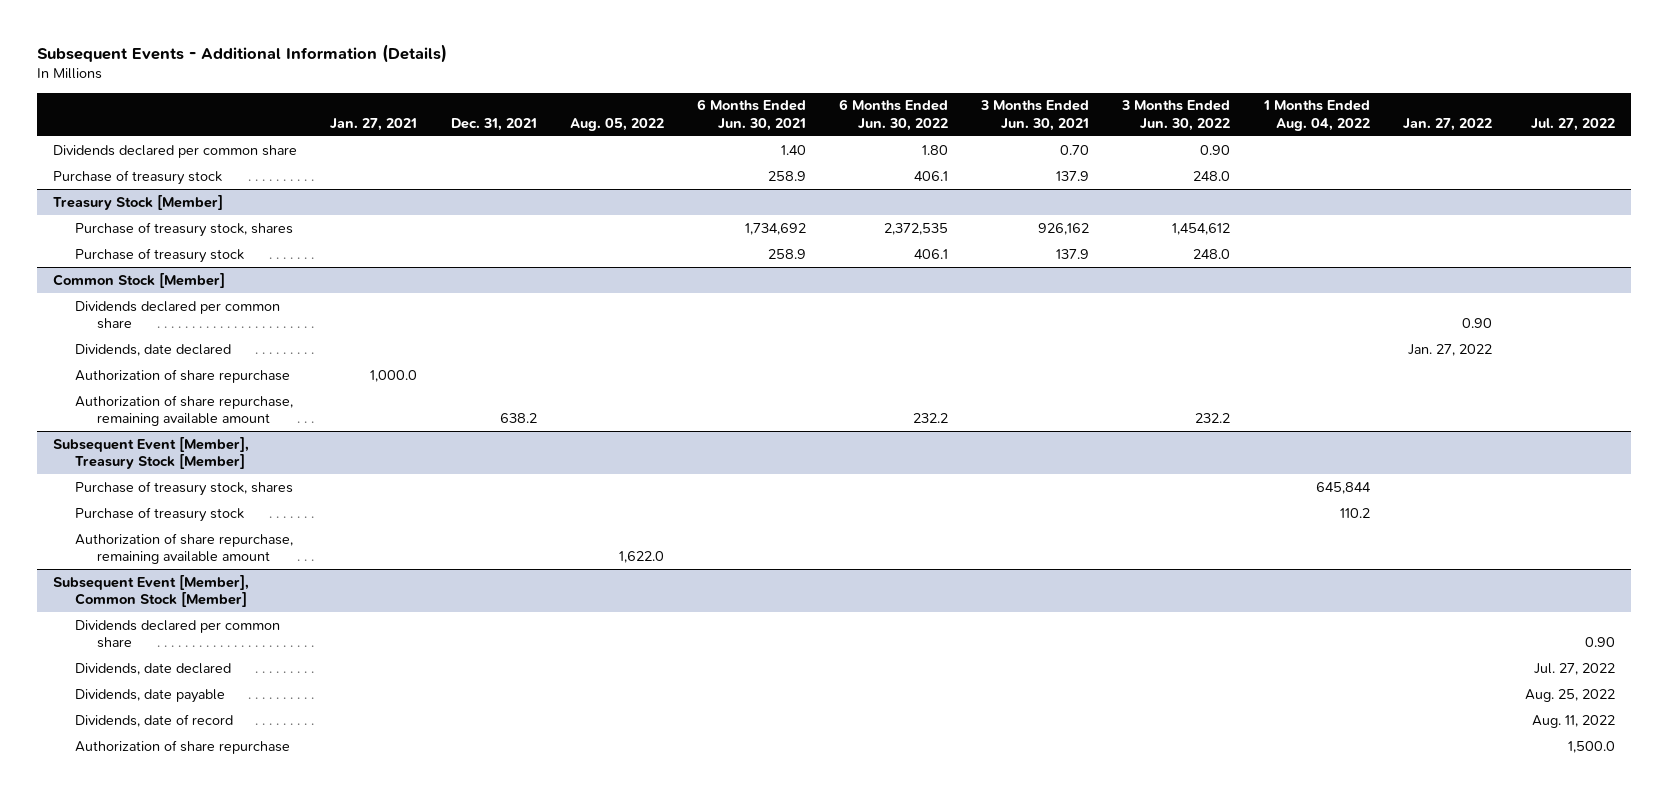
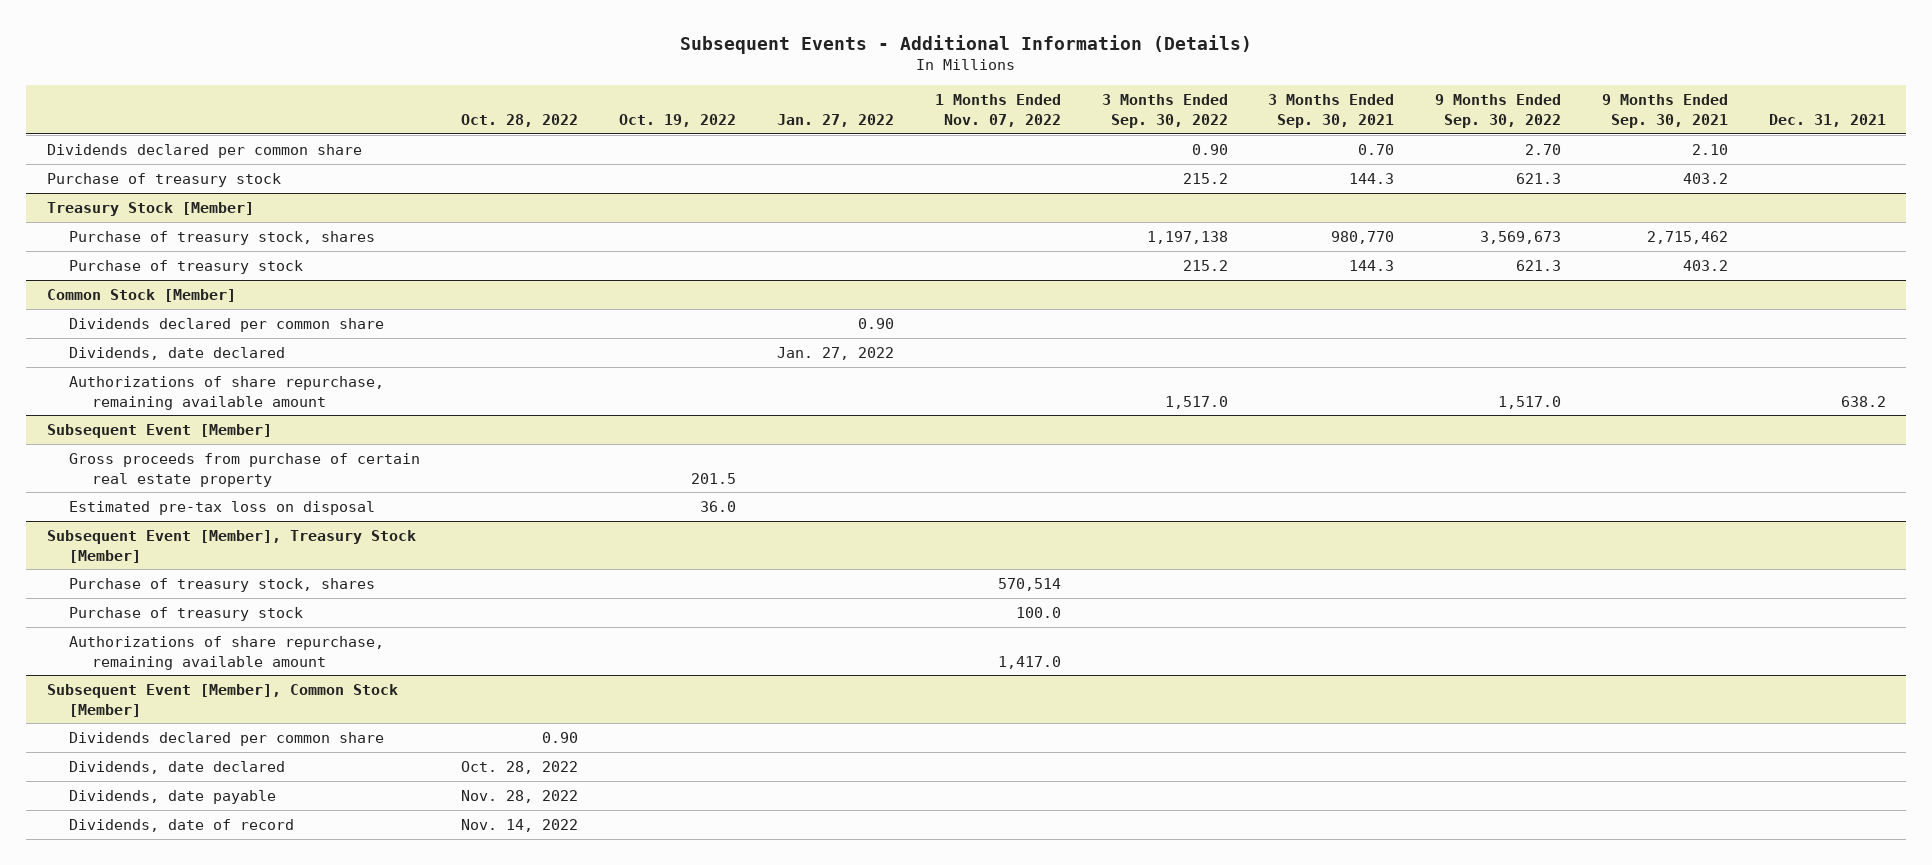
[330,117,418,131] Jan. 27, 2021 -> none
[569,117,664,131] Aug. 05, 2022 -> none
[696,99,806,131] 6 Months Ended Jun. 30, 2021 -> none
[839,99,949,131] 6 Months Ended Jun. 30, 2022 -> none
[980,100,1090,131] 3 Months Ended Jun. 30, 2021 -> none
[1121,100,1231,131] 3 Months Ended Jun. 30, 2022 -> none
[1262,100,1370,131] 1 Months Ended Aug. 04, 2022 -> none
[1530,117,1615,131] Jul. 27, 2022 -> none
none -> [461,113,579,127] Oct. 28, 2022
none -> [619,113,737,127] Oct. 19, 2022
none -> [934,94,1061,127] 1 Months Ended Nov. 07, 2022
none -> [1101,94,1228,128] 3 Months Ended Sep. 30, 2022
none -> [1268,94,1395,128] 3 Months Ended Sep. 30, 2021
none -> [1435,94,1562,128] 9 Months Ended Sep. 30, 2022
none -> [1601,94,1728,128] 9 Months Ended Sep. 30, 2021
[74,368,290,383] Authorization of share repurchase -> none
[74,394,293,427] Authorization of share repurchase, remaining available amount -> [69,375,385,410] Authorizations of share repurchase, remaining available amount
none -> [46,423,272,438] Subsequent Event [Member]
none -> [69,452,421,487] Gross proceeds from purchase of certain real estate property
none -> [69,500,376,515] Estimated pre-tax loss on disposal
[74,532,293,565] Authorization of share repurchase, remaining available amount -> [69,635,385,670] Authorizations of share repurchase, remaining available amount
[74,739,290,754] Authorization of share repurchase -> none

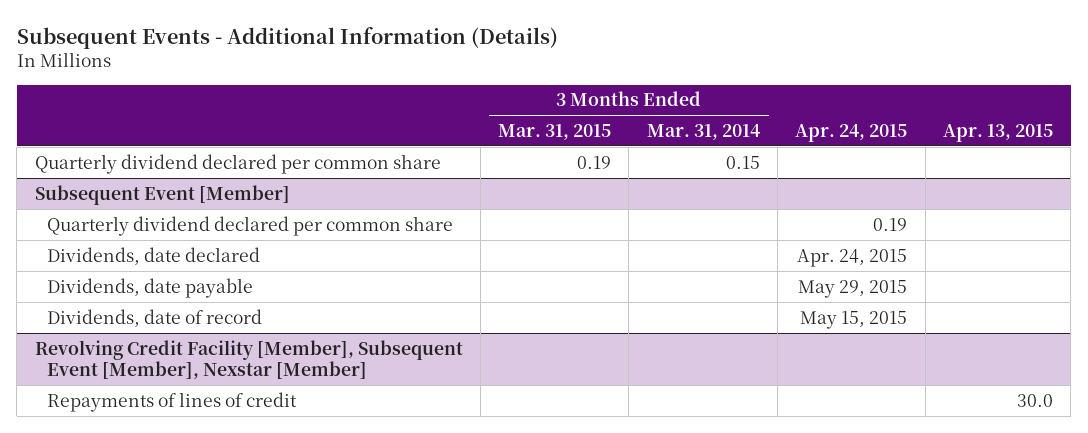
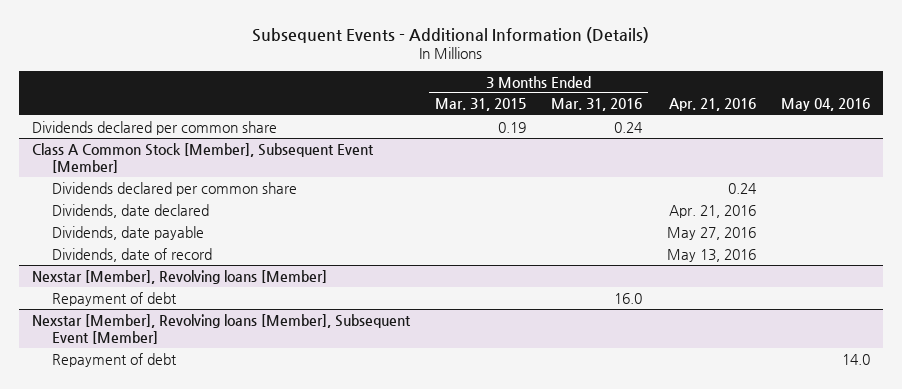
[646,123,760,140] Mar. 31, 2014 -> none
[795,123,908,142] Apr. 24, 2015 -> none
[943,123,1054,142] Apr. 13, 2015 -> none
none -> [551,98,643,112] Mar. 31, 2016
none -> [669,98,757,112] Apr. 21, 2016
none -> [781,98,871,112] May 04, 2016
[34,153,441,174] Quarterly dividend declared per common share -> [32,120,278,135] Dividends declared per common share
[34,184,290,205] Subsequent Event [Member] -> [32,142,375,173] Class A Common Stock [Member], Subsequent Event [Member]
[47,215,454,236] Quarterly dividend declared per common share -> [51,181,297,196] Dividends declared per common share
none -> [32,269,328,284] Nexstar [Member], Revolving loans [Member]
none -> [51,291,177,306] Repayment of debt
[34,339,463,379] Revolving Credit Facility [Member], Subsequent Event [Member], Nexstar [Member] -> [32,313,412,344] Nexstar [Member], Revolving loans [Member], Subsequent Event [Member]
[47,391,298,412] Repayments of lines of credit -> [51,352,177,367] Repayment of debt

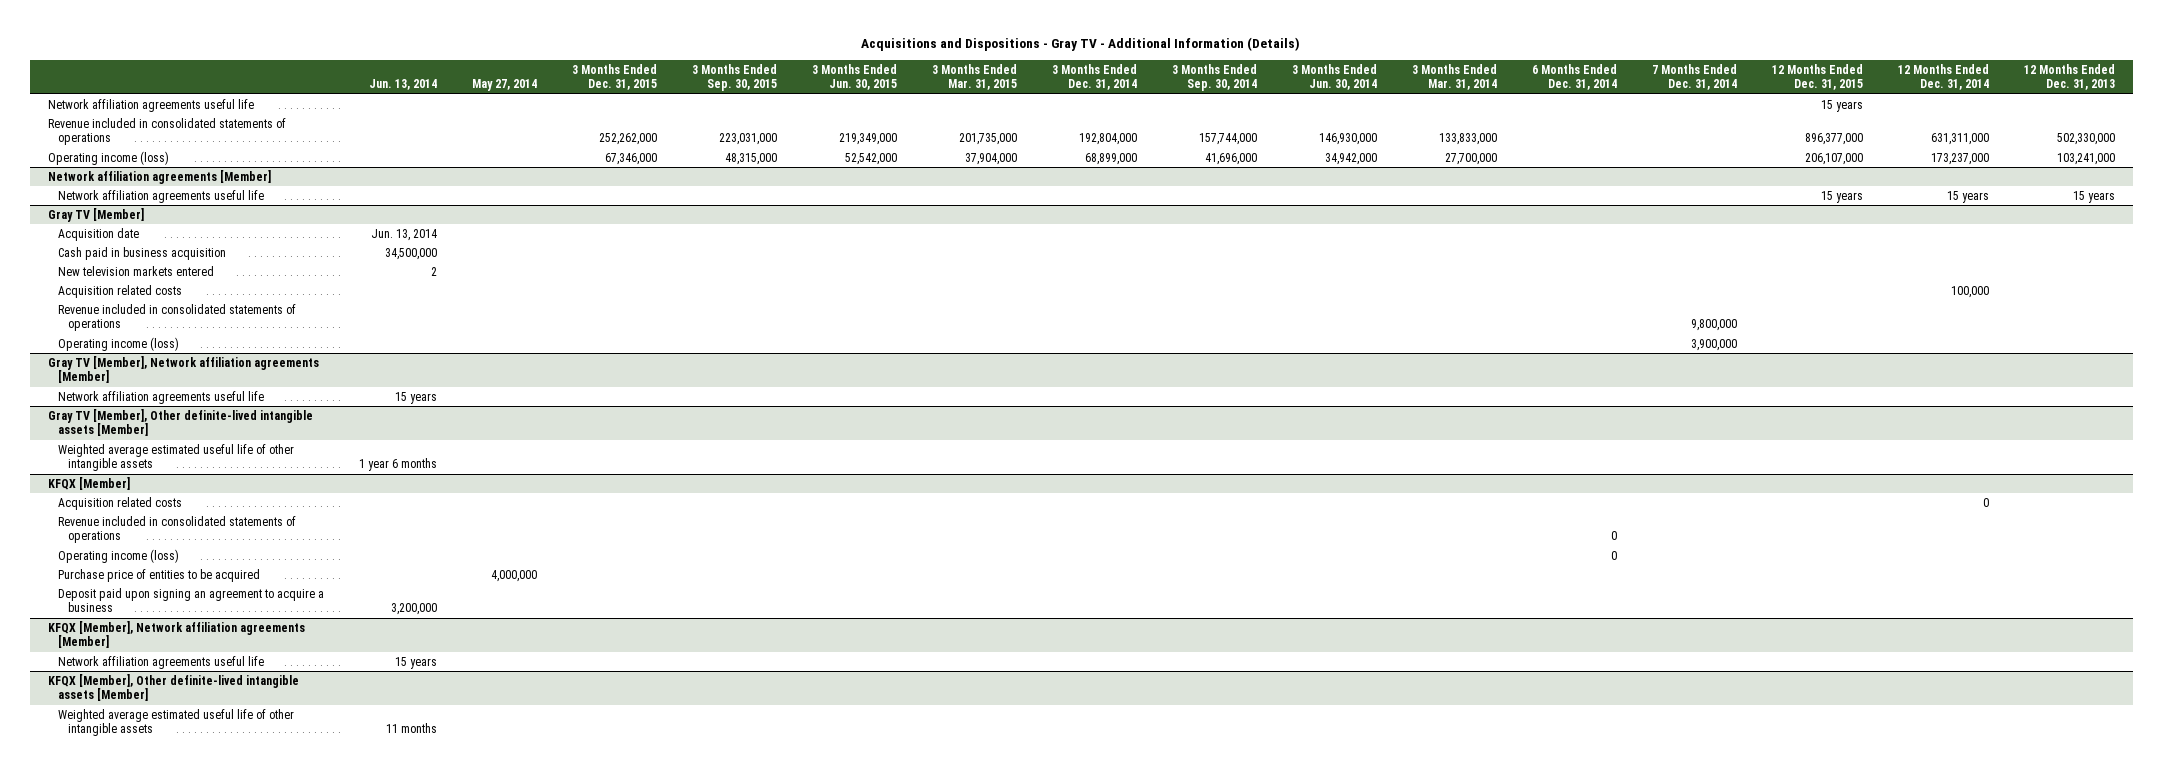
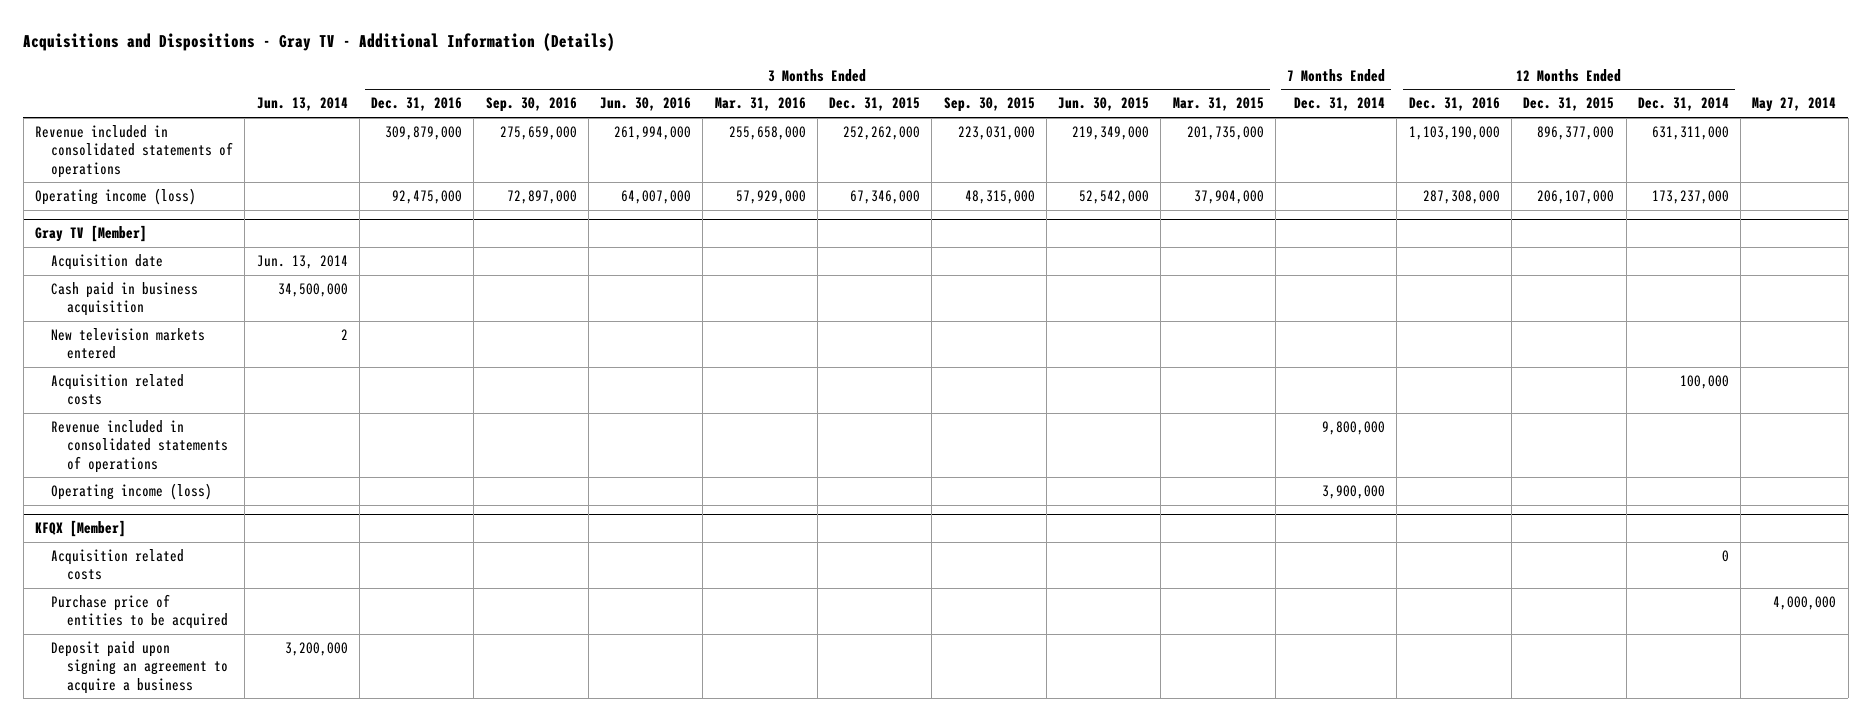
[1051,64,1137,91] 3 Months Ended Dec. 31, 2014 -> none
[1172,64,1258,92] 3 Months Ended Sep. 30, 2014 -> none
[1292,64,1378,91] 3 Months Ended Jun. 30, 2014 -> none
[1412,64,1498,91] 3 Months Ended Mar. 31, 2014 -> none
[1532,64,1618,91] 6 Months Ended Dec. 31, 2014 -> none
[2024,64,2116,91] 12 Months Ended Dec. 31, 2013 -> none
none -> [371,97,463,112] Dec. 31, 2016
none -> [485,97,577,113] Sep. 30, 2016
none -> [600,97,692,112] Jun. 30, 2016
none -> [714,97,806,112] Mar. 31, 2016
none -> [1408,97,1500,112] Dec. 31, 2016
[47,98,254,112] Network affiliation agreements useful life -> none
[47,169,271,184] Network affiliation agreements [Member] -> none
[57,189,264,203] Network affiliation agreements useful life -> none
[47,355,319,384] Gray TV [Member], Network affiliation agreements [Member] -> none
[57,390,264,404] Network affiliation agreements useful life -> none
[47,408,313,437] Gray TV [Member], Other definite-lived intangible assets [Member] -> none
[57,443,294,472] Weighted average estimated useful life of other intangible assets -> none
[57,515,296,544] Revenue included in consolidated statements of operations -> none
[57,548,179,563] Operating income (loss) -> none
[47,620,305,649] KFQX [Member], Network affiliation agreements [Member] -> none
[57,655,264,669] Network affiliation agreements useful life -> none
[47,673,299,702] KFQX [Member], Other definite-lived intangible assets [Member] -> none
[57,708,294,737] Weighted average estimated useful life of other intangible assets -> none

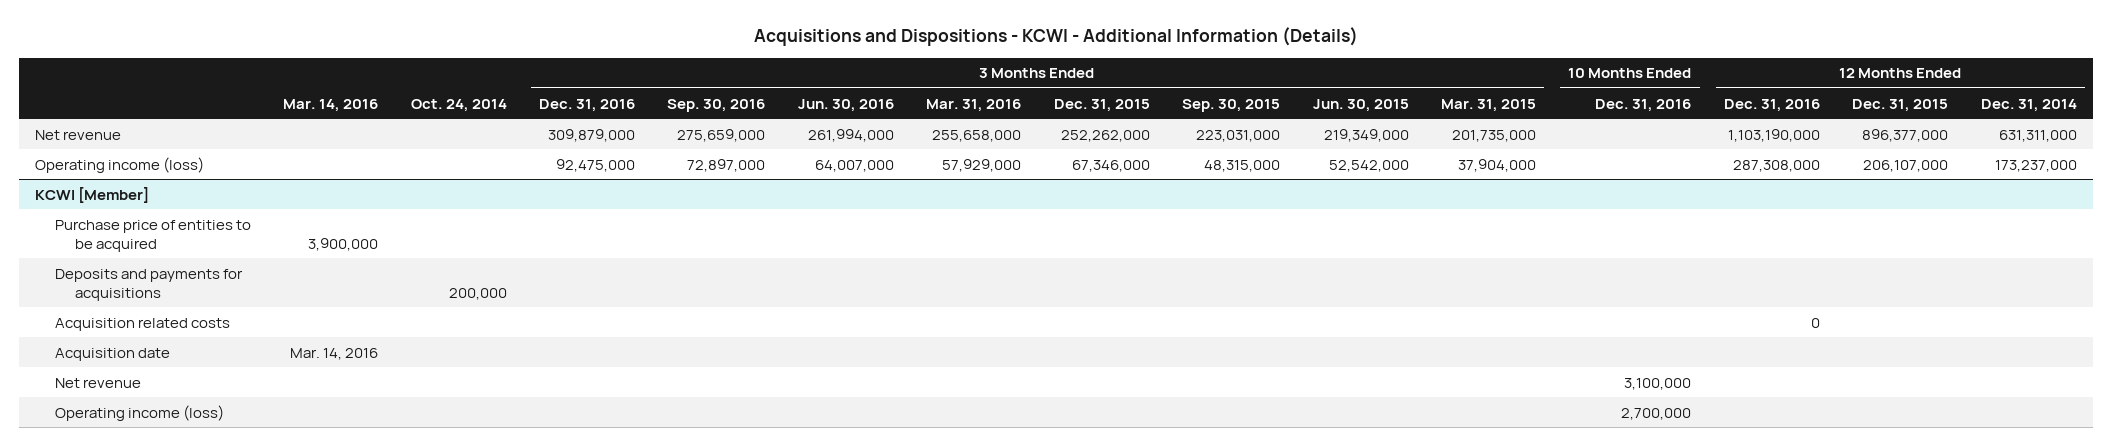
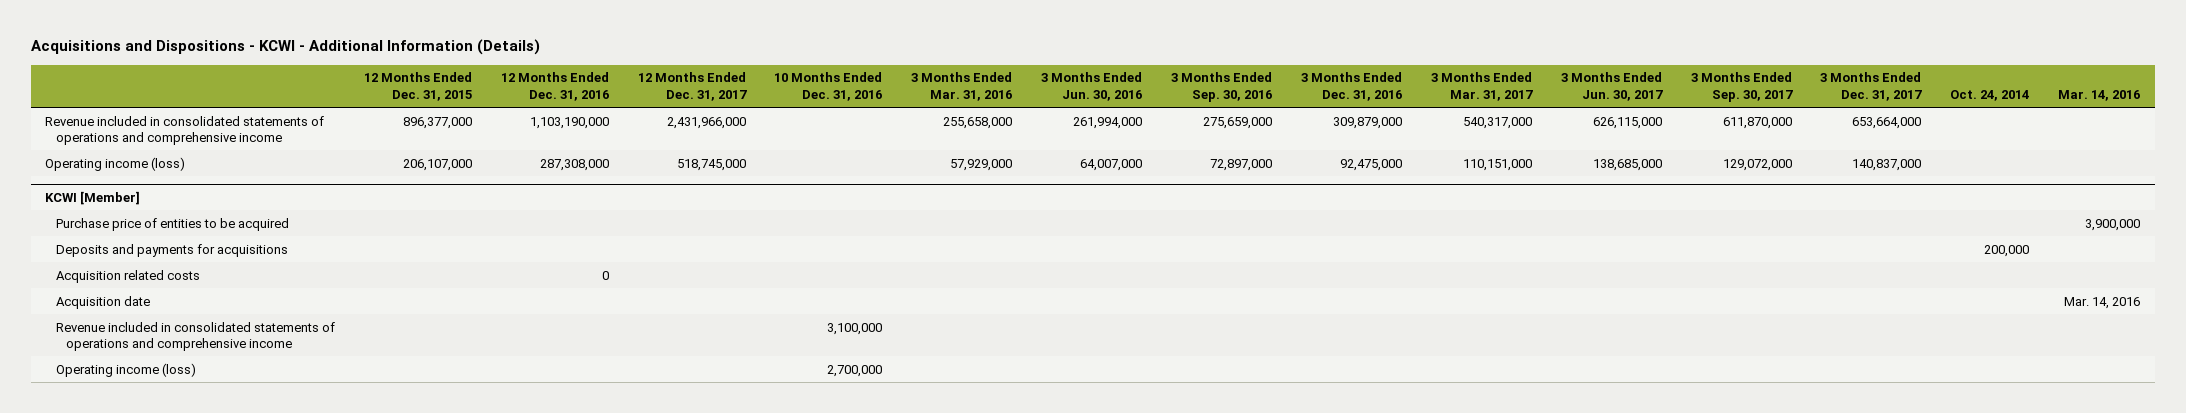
[1053,98,1150,112] Dec. 31, 2015 -> none
[1182,98,1281,112] Sep. 30, 2015 -> none
[1312,98,1409,112] Jun. 30, 2015 -> none
[1440,98,1536,112] Mar. 31, 2015 -> none
[1980,98,2077,112] Dec. 31, 2014 -> none
none -> [637,72,747,101] 12 Months Ended Dec. 31, 2017
none -> [1430,72,1533,101] 3 Months Ended Mar. 31, 2017
none -> [1560,72,1663,101] 3 Months Ended Jun. 30, 2017
none -> [1690,72,1793,102] 3 Months Ended Sep. 30, 2017
none -> [1820,72,1923,101] 3 Months Ended Dec. 31, 2017
[34,129,121,140] Net revenue -> [45,115,325,145] Revenue included in consolidated statements of operations and comprehensive income
[54,377,141,388] Net revenue -> [55,321,335,351] Revenue included in consolidated statements of operations and comprehensive income

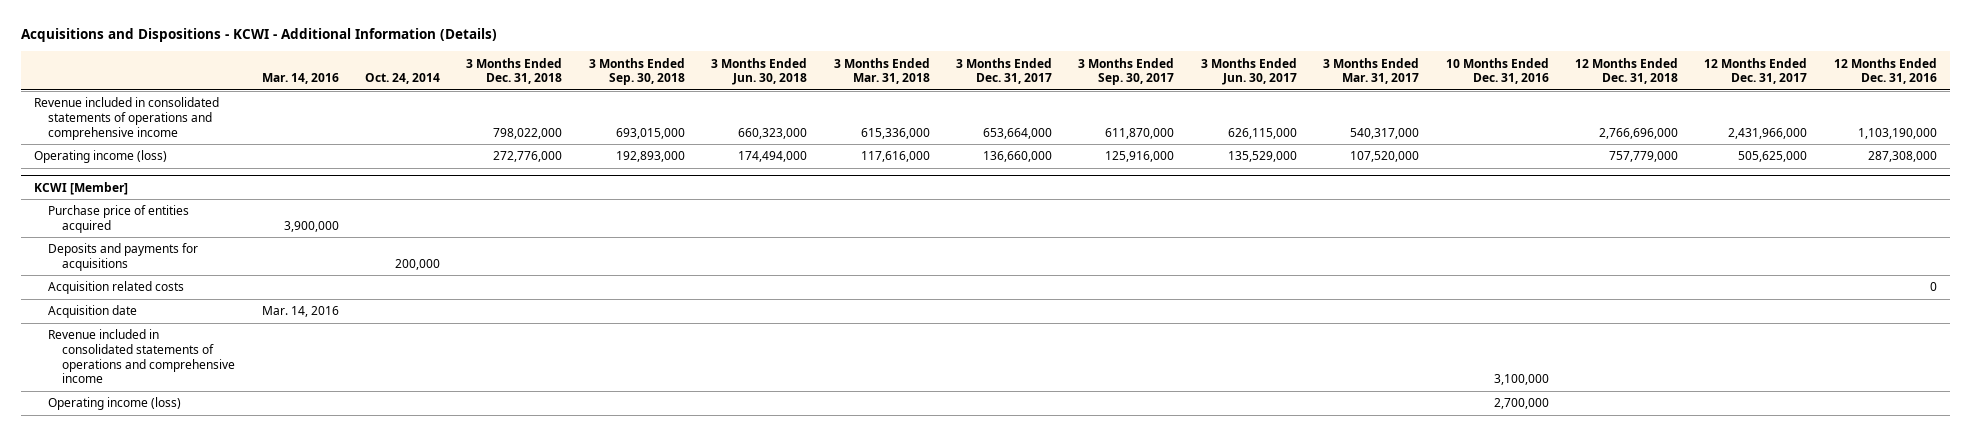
[363,72,472,101] 12 Months Ended Dec. 31, 2015 -> none
[911,72,1013,101] 3 Months Ended Mar. 31, 2016 -> none
[1041,72,1143,101] 3 Months Ended Jun. 30, 2016 -> none
[1171,72,1273,102] 3 Months Ended Sep. 30, 2016 -> none
[1300,72,1402,101] 3 Months Ended Dec. 31, 2016 -> none
none -> [466,57,563,85] 3 Months Ended Dec. 31, 2018
none -> [588,57,685,86] 3 Months Ended Sep. 30, 2018
none -> [711,57,808,86] 3 Months Ended Jun. 30, 2018
none -> [833,57,930,85] 3 Months Ended Mar. 31, 2018
none -> [1575,57,1679,85] 12 Months Ended Dec. 31, 2018
[676,158,746,171] 518,745,000 -> [1738,151,1808,163] 505,625,000
[1462,158,1532,171] 110,151,000 -> [1350,151,1420,163] 107,520,000
[1592,158,1662,171] 138,685,000 -> [1227,151,1297,163] 135,529,000
[1722,158,1792,171] 129,072,000 -> [1105,151,1175,163] 125,916,000
[1852,158,1922,171] 140,837,000 -> [982,151,1052,163] 136,660,000
[55,217,289,231] Purchase price of entities to be acquired -> [48,205,190,233] Purchase price of entities acquired

